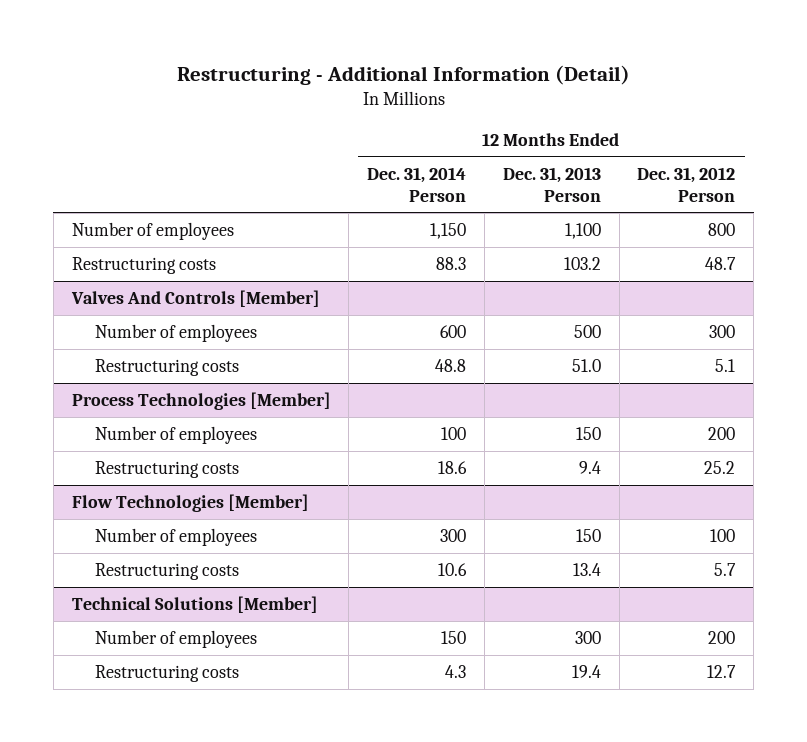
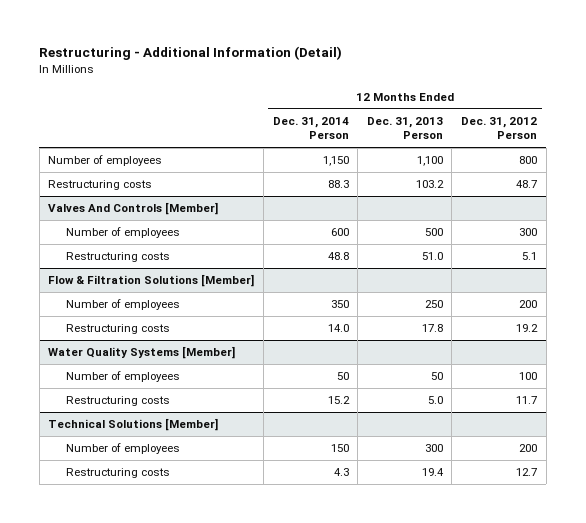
[71,391,331,410] Process Technologies [Member] -> none
[71,493,309,512] Flow Technologies [Member] -> none
none -> [48,274,255,288] Flow & Filtration Solutions [Member]
[441,426,467,440] 100 -> [330,300,349,309] 350
[575,426,601,440] 150 -> [424,300,443,309] 250
[438,460,468,474] 18.6 -> [327,324,349,333] 14.0
[578,460,601,474] 9.4 -> [421,324,443,333] 17.8
[704,460,736,474] 25.2 -> [516,324,539,333] 19.2
none -> [48,346,236,360] Water Quality Systems [Member]
[440,528,467,542] 300 -> [336,372,349,381] 50
[575,528,601,542] 150 -> [430,372,443,381] 50
[438,562,468,576] 10.6 -> [327,396,350,405] 15.2
[572,562,601,576] 13.4 -> [427,396,443,405] 5.0
[714,562,737,576] 5.7 -> [516,396,538,405] 11.7

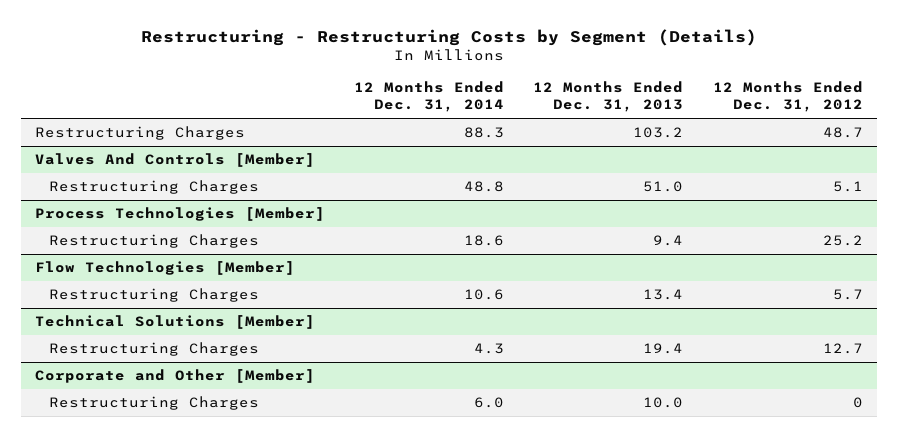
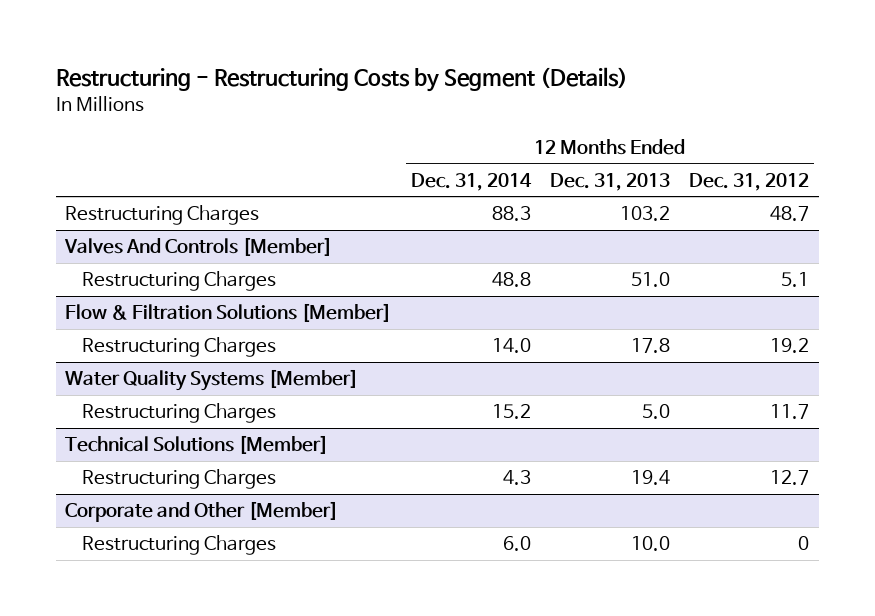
[35,207,326,222] Process Technologies [Member] -> none
[35,261,296,276] Flow Technologies [Member] -> none
none -> [65,303,392,323] Flow & Filtration Solutions [Member]
[464,235,505,247] 18.6 -> [491,338,531,354] 14.0
[653,235,684,247] 9.4 -> [630,338,670,354] 17.8
[822,235,863,247] 25.2 -> [770,338,810,354] 19.2
none -> [65,369,359,392] Water Quality Systems [Member]
[464,289,505,301] 10.6 -> [491,404,531,420] 15.2
[643,289,684,301] 13.4 -> [641,404,670,420] 5.0
[832,289,863,301] 5.7 -> [770,404,810,420] 11.7

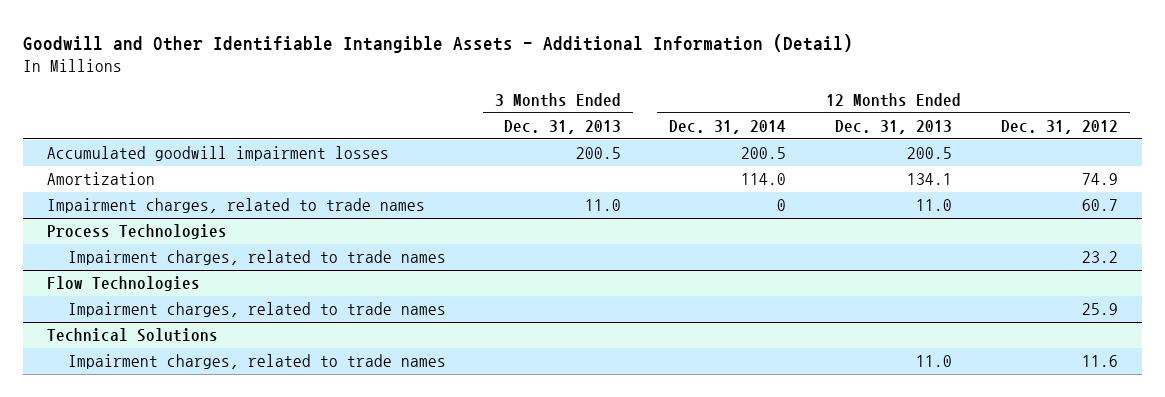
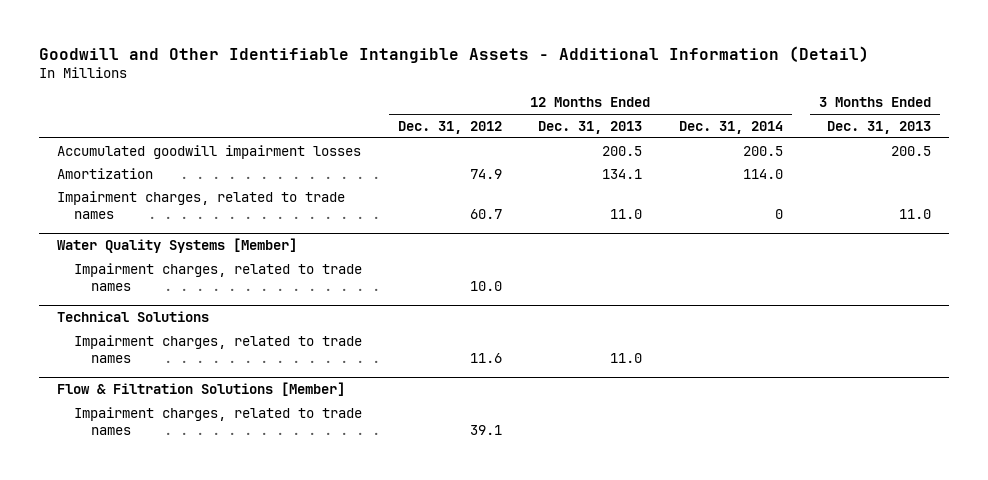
[47,224,228,240] Process Technologies -> none
[47,276,201,292] Flow Technologies -> none
[67,302,446,318] Impairment charges, related to trade names -> none
none -> [56,238,297,254] Water Quality Systems [Member]
[1081,251,1118,264] 23.2 -> [470,280,503,291] 10.0
none -> [56,382,345,397] Flow & Filtration Solutions [Member]
none -> [74,406,363,435] Impairment charges, related to trade names

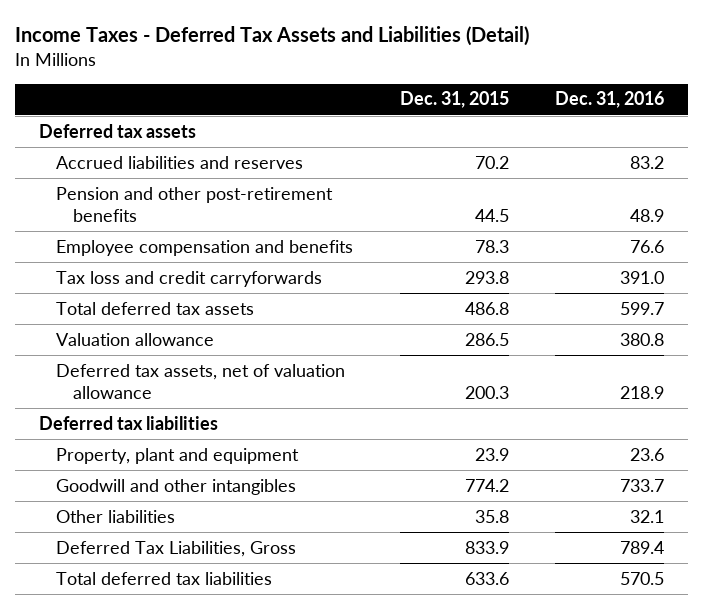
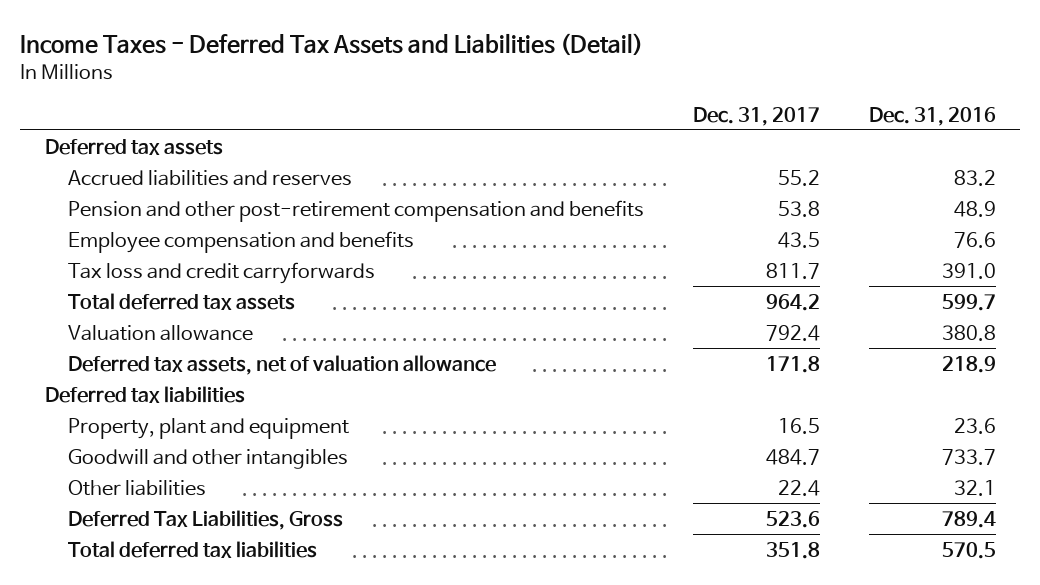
[399,91,509,109] Dec. 31, 2015 -> none
none -> [692,106,820,126] Dec. 31, 2017
[55,186,333,222] Pension and other post-retirement benefits -> [67,199,644,222] Pension and other post-retirement compensation and benefits

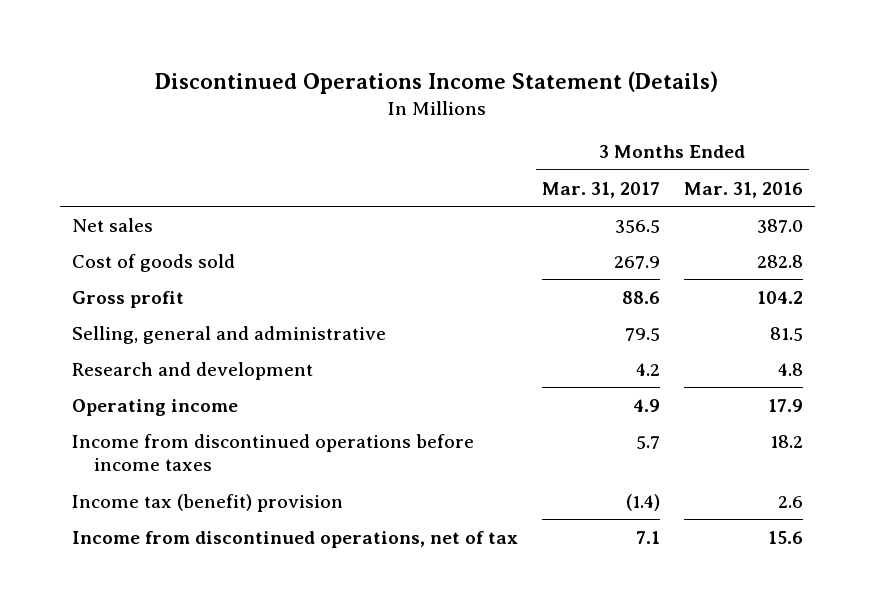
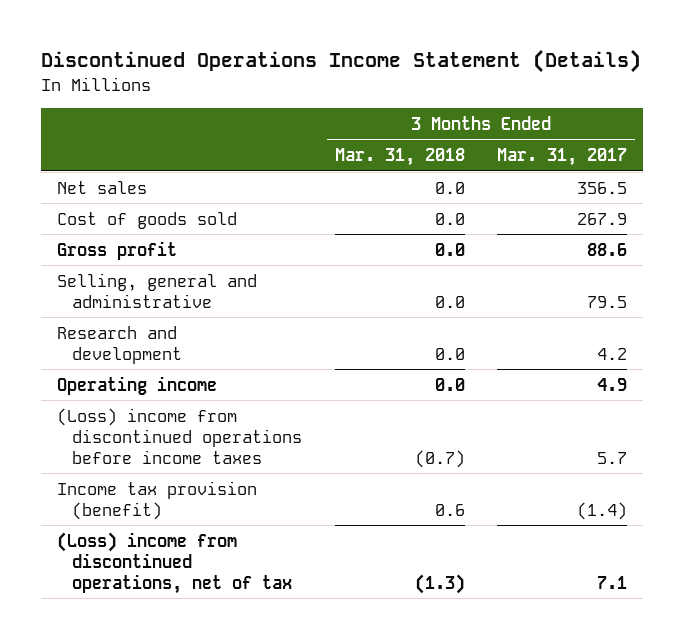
[683,181,803,198] Mar. 31, 2016 -> none
none -> [334,147,465,166] Mar. 31, 2018
[71,433,474,472] Income from discontinued operations before income taxes -> [57,407,303,464] (Loss) income from discontinued operations before income taxes
[71,493,343,512] Income tax (benefit) provision -> [57,480,258,520] Income tax provision (benefit)
[71,530,518,548] Income from discontinued operations, net of tax -> [57,531,293,594] (Loss) income from discontinued operations, net of tax

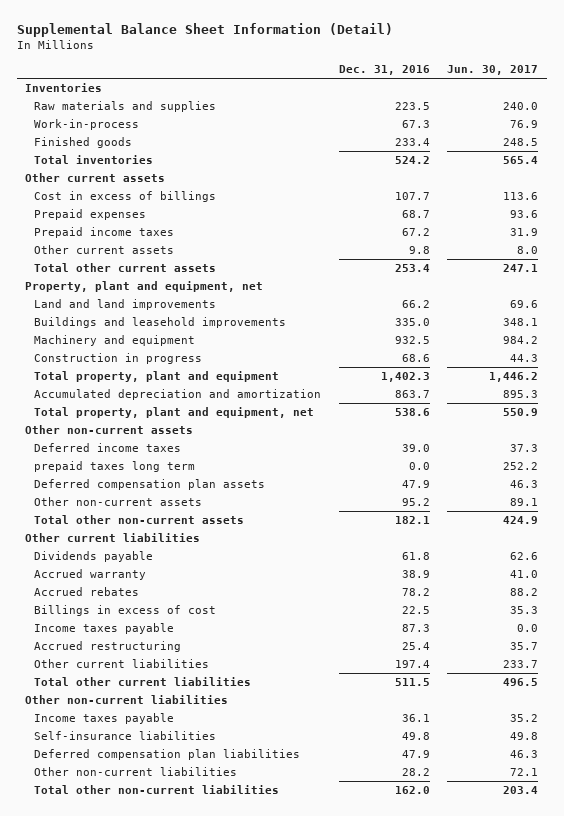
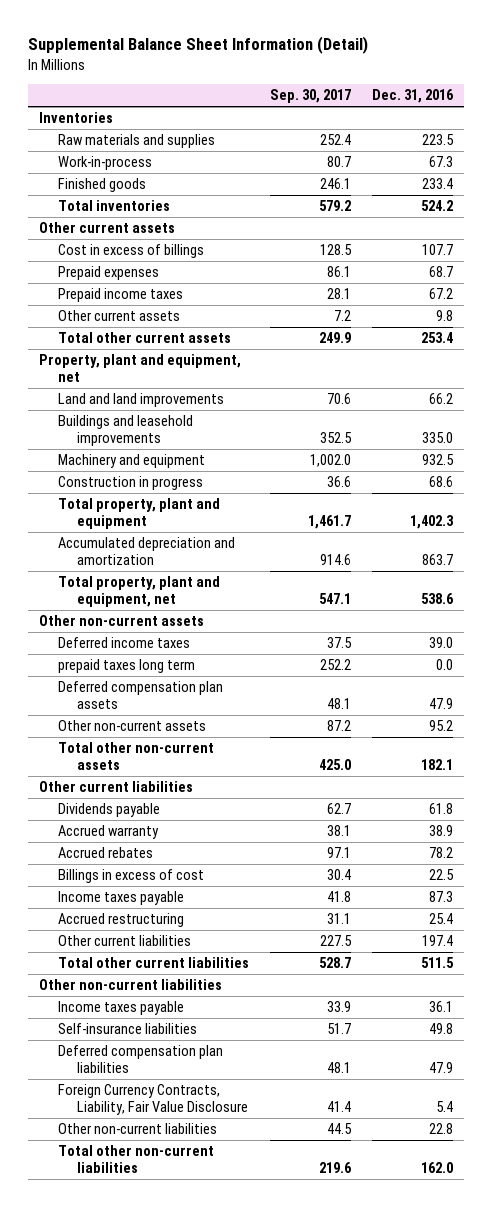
[447,65,539,76] Jun. 30, 2017 -> none
none -> [270,89,352,104] Sep. 30, 2017
none -> [57,1084,249,1115] Foreign Currency Contracts, Liability, Fair Value Disclosure
[401,768,430,777] 28.2 -> [429,1123,454,1135] 22.8

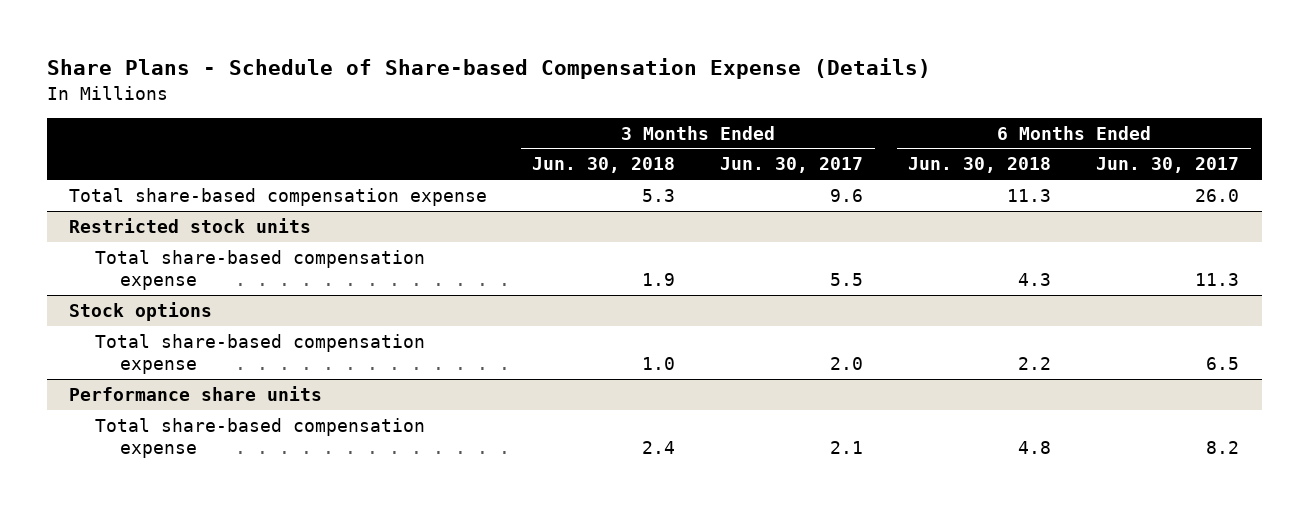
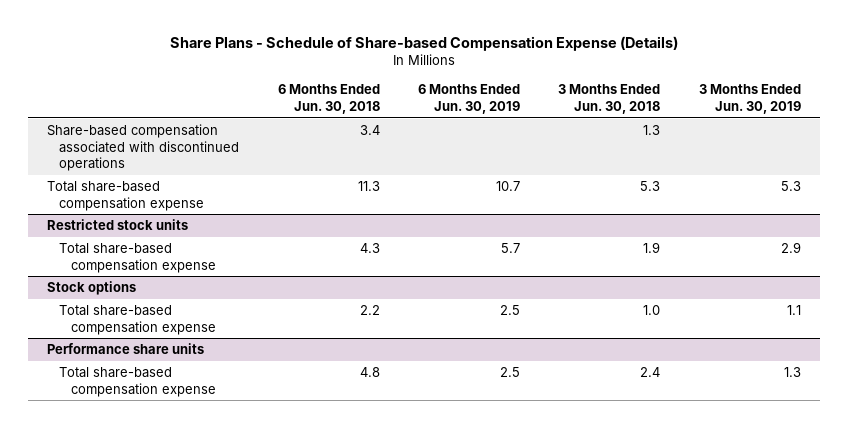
[720,157,864,174] Jun. 30, 2017 -> none
[1096,157,1240,174] Jun. 30, 2017 -> none
none -> [417,84,520,114] 6 Months Ended Jun. 30, 2019
none -> [698,84,801,114] 3 Months Ended Jun. 30, 2019
none -> [47,124,240,172] Share-based compensation associated with discontinued operations

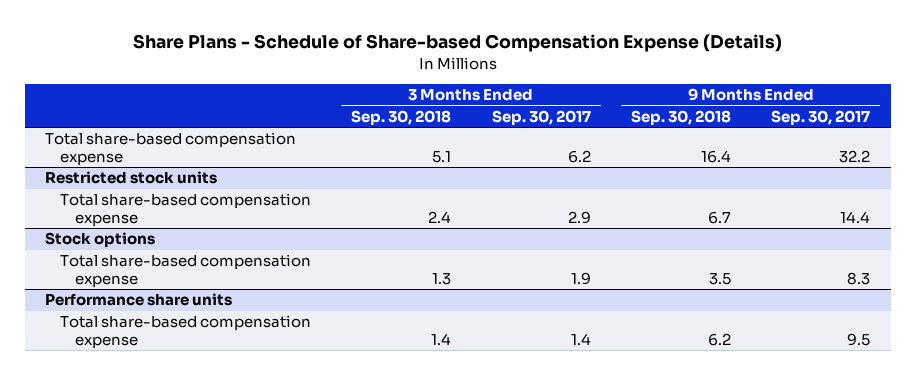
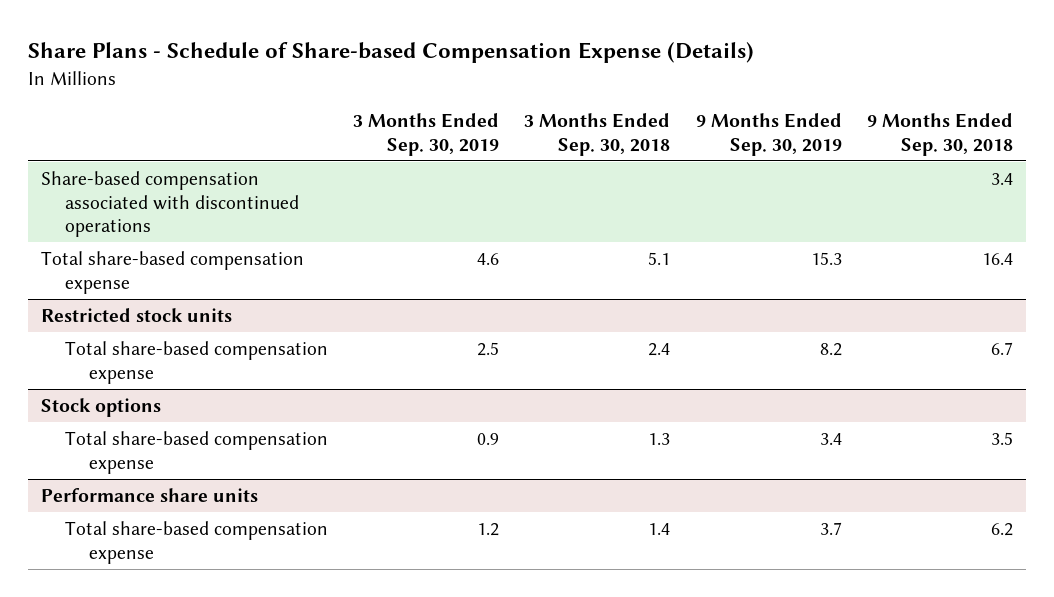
[491,109,591,125] Sep. 30, 2017 -> none
[771,109,871,125] Sep. 30, 2017 -> none
none -> [353,113,500,156] 3 Months Ended Sep. 30, 2019
none -> [695,113,842,156] 9 Months Ended Sep. 30, 2019
none -> [40,170,299,238] Share-based compensation associated with discontinued operations

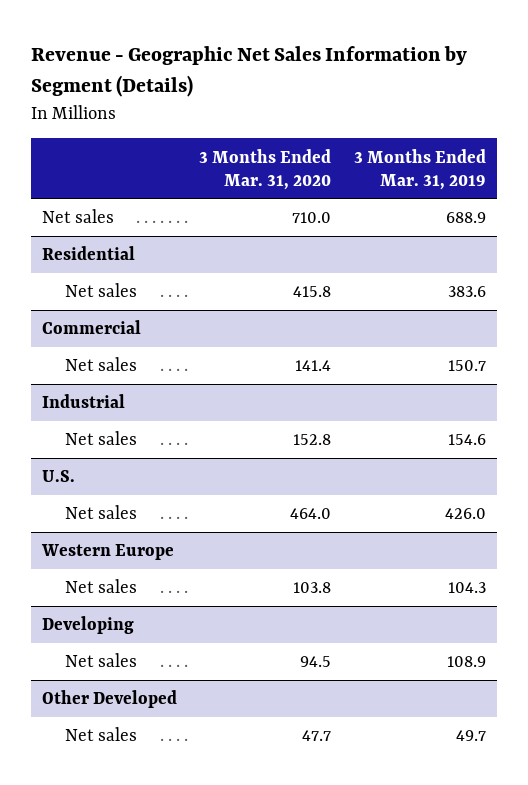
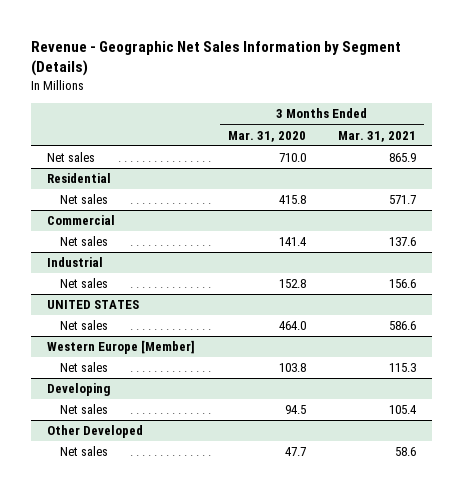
[353,148,486,190] 3 Months Ended Mar. 31, 2019 -> none
none -> [337,130,416,142] Mar. 31, 2021
[42,470,76,483] U.S. -> [47,300,140,310] UNITED STATES
[41,544,175,561] Western Europe -> [47,340,196,355] Western Europe [Member]

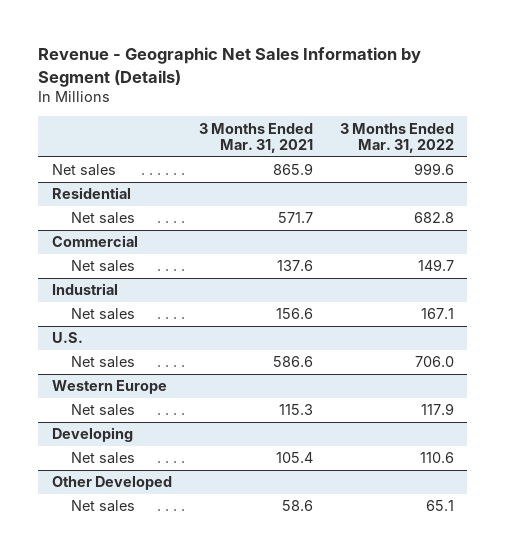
[227,130,306,142] Mar. 31, 2020 -> none
none -> [339,122,454,154] 3 Months Ended Mar. 31, 2022
[47,300,140,310] UNITED STATES -> [51,332,83,344] U.S.
[47,340,196,355] Western Europe [Member] -> [51,380,167,395] Western Europe

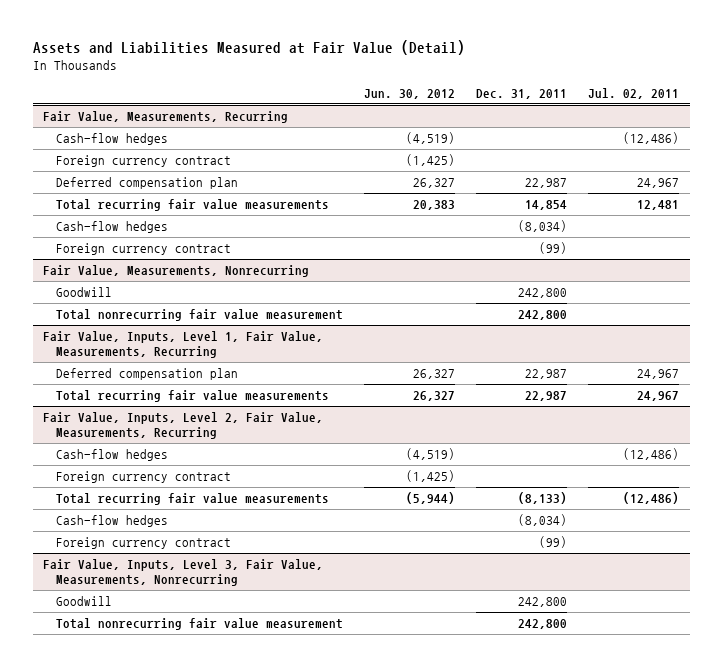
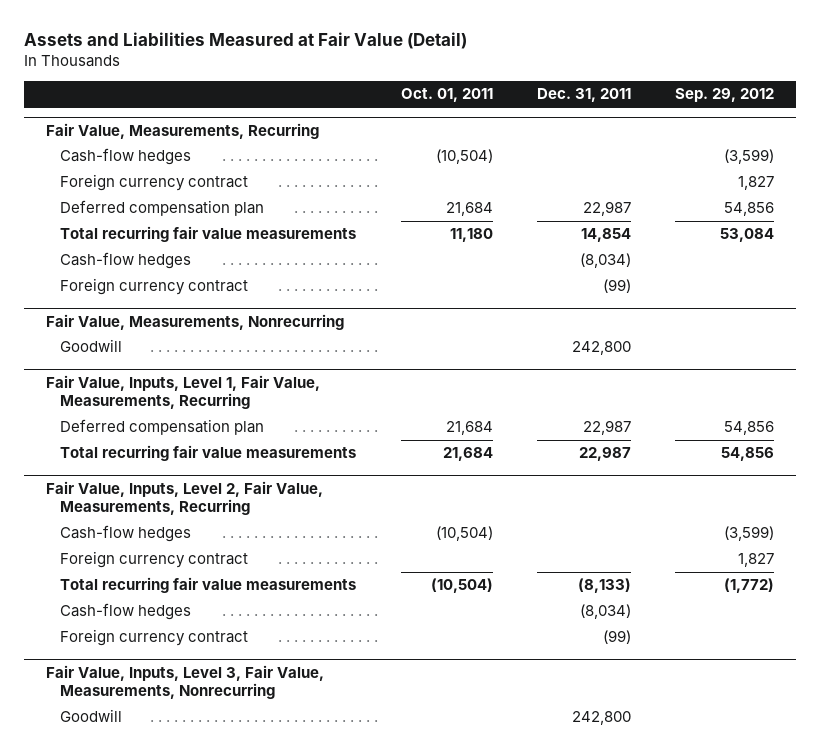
[364,88,456,99] Jun. 30, 2012 -> none
[588,87,680,99] Jul. 02, 2011 -> none
none -> [400,88,493,103] Oct. 01, 2011
none -> [674,88,774,103] Sep. 29, 2012
[56,308,344,321] Total nonrecurring fair value measurement -> none
[56,617,344,630] Total nonrecurring fair value measurement -> none

